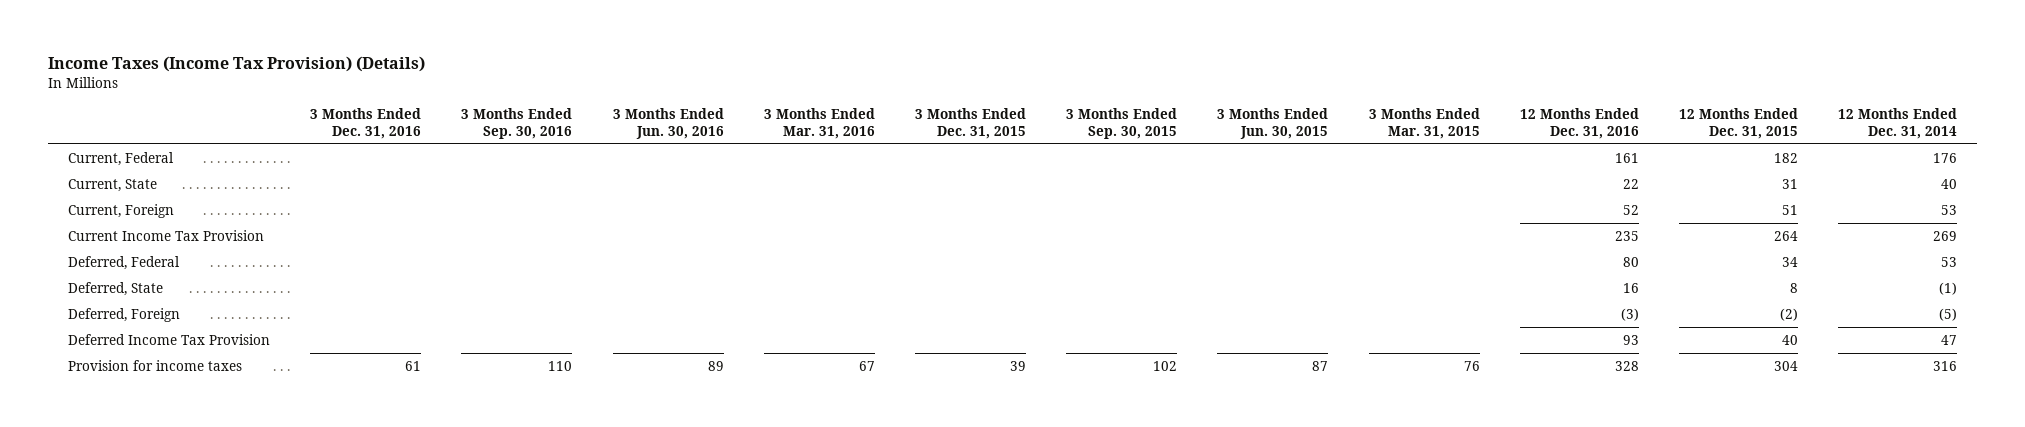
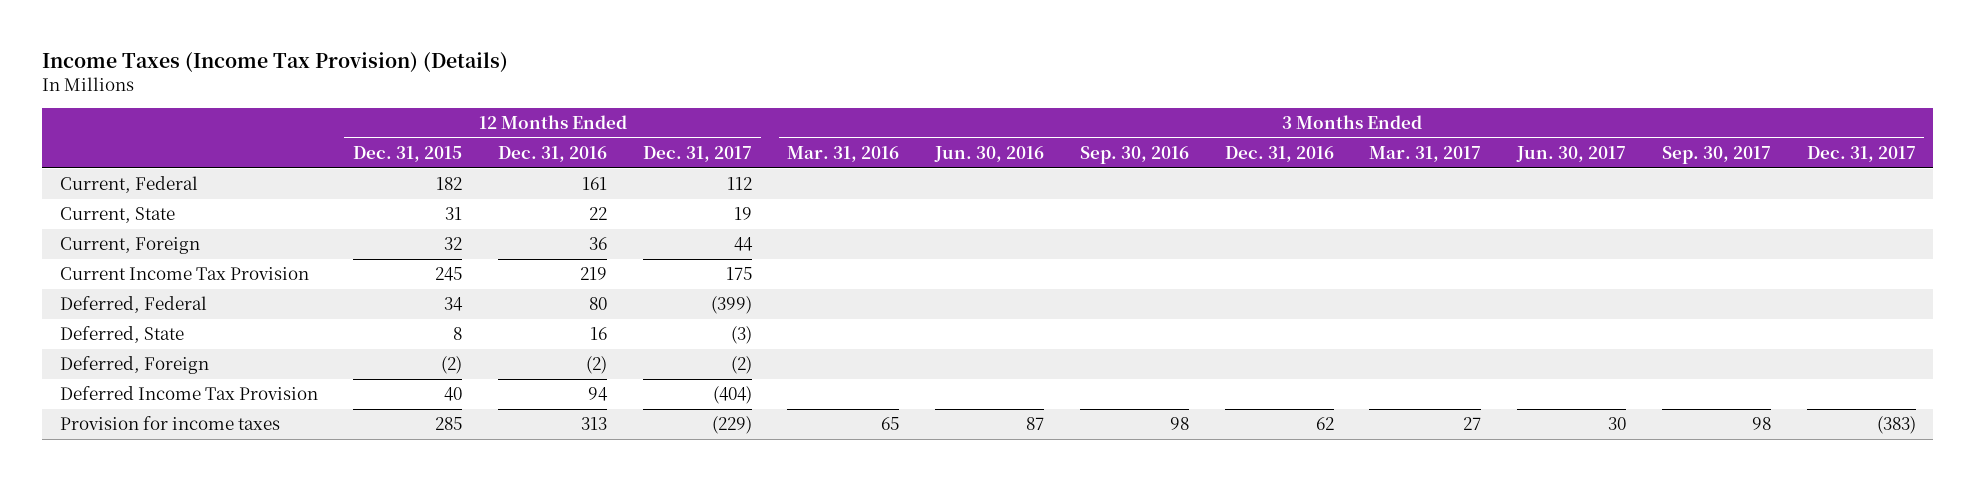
[915,108,1027,139] 3 Months Ended Dec. 31, 2015 -> none
[1066,108,1178,139] 3 Months Ended Sep. 30, 2015 -> none
[1217,108,1329,139] 3 Months Ended Jun. 30, 2015 -> none
[1368,108,1480,139] 3 Months Ended Mar. 31, 2015 -> none
[1838,108,1958,139] 12 Months Ended Dec. 31, 2014 -> none
none -> [642,145,752,162] Dec. 31, 2017
none -> [1369,145,1482,162] Mar. 31, 2017
none -> [1516,145,1627,162] Jun. 30, 2017
none -> [1661,145,1771,164] Sep. 30, 2017
none -> [1806,145,1916,162] Dec. 31, 2017
[1622,204,1639,215] 52 -> [589,237,608,251] 36
[1782,204,1799,215] 51 -> [444,237,463,251] 32
[1614,230,1639,241] 235 -> [580,267,608,281] 219
[1774,230,1799,241] 264 -> [435,267,463,282] 245
[1620,307,1639,321] (3) -> [586,356,608,375] (2)
[1622,334,1639,345] 93 -> [588,387,609,402] 94
[405,360,422,371] 61 -> [1315,417,1334,431] 62
[548,360,573,371] 110 -> [1169,417,1189,431] 98
[707,360,724,371] 89 -> [1026,417,1045,431] 87
[858,360,875,371] 67 -> [881,417,900,431] 65
[1614,360,1639,371] 328 -> [581,417,608,431] 313
[1774,360,1799,371] 304 -> [435,417,463,431] 285

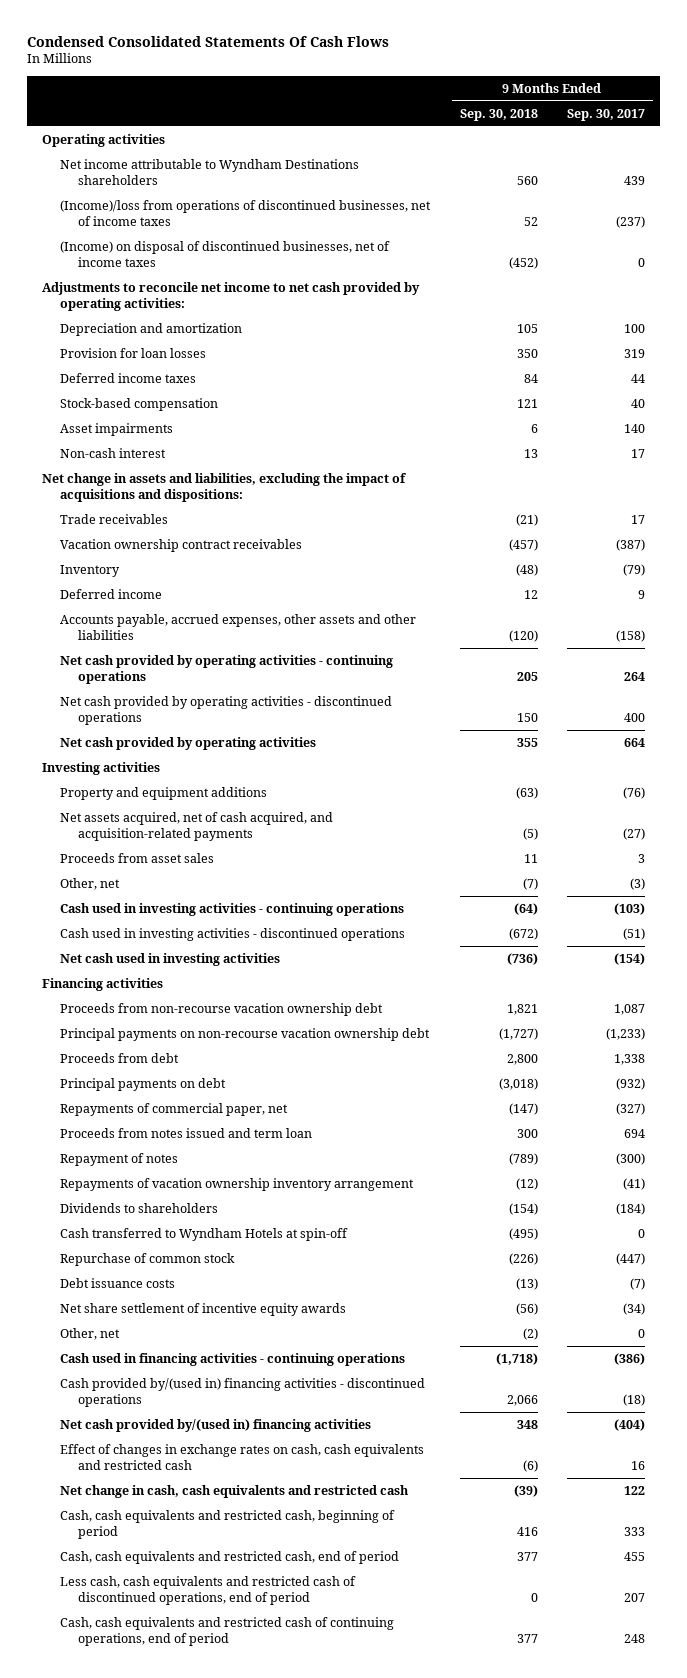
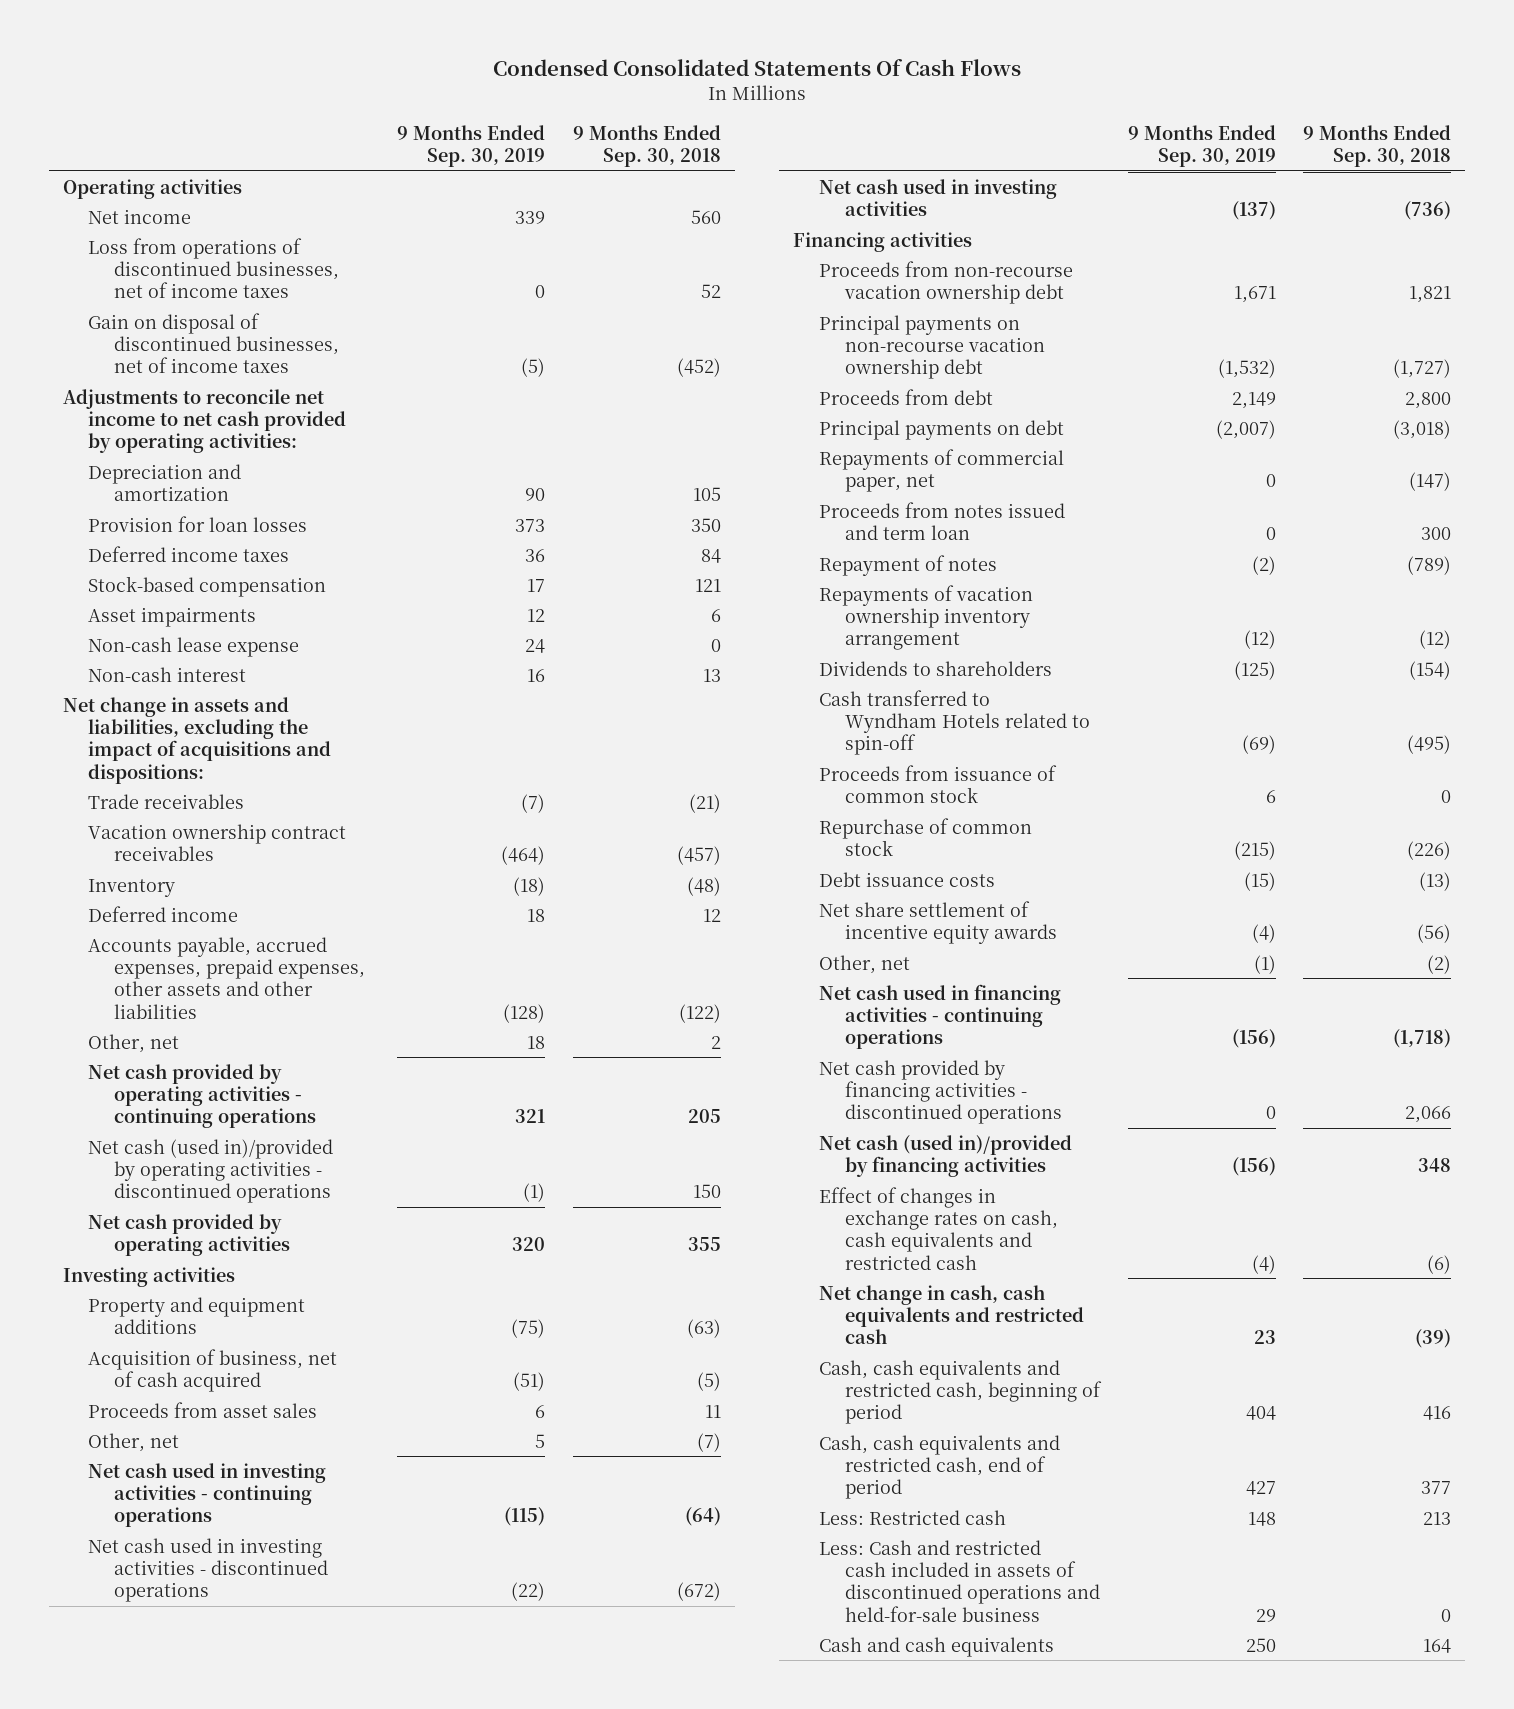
[567,108,646,121] Sep. 30, 2017 -> none
none -> [396,124,545,168] 9 Months Ended Sep. 30, 2019
[60,159,360,185] Net income attributable to Wyndham Destinations shareholders -> [88,208,192,224] Net income
[60,200,432,226] (Income)/loss from operations of discontinued businesses, net of income taxes -> [88,237,340,299] Loss from operations of discontinued businesses, net of income taxes
[60,241,391,267] (Income) on disposal of discontinued businesses, net of income taxes -> [88,312,340,374] Gain on disposal of discontinued businesses, net of income taxes
none -> [88,636,300,657] Non-cash lease expense
[60,614,417,640] Accounts payable, accrued expenses, other assets and other liabilities -> [88,936,366,1019] Accounts payable, accrued expenses, prepaid expenses, other assets and other liabilities
[508,629,538,642] (120) -> [678,1003,721,1023] (122)
none -> [88,1033,180,1053] Other, net
[60,696,393,725] Net cash provided by operating activities - discontinued operations -> [88,1138,334,1204] Net cash (used in)/provided by operating activities - discontinued operations
[60,812,334,841] Net assets acquired, net of cash acquired, and acquisition-related payments -> [88,1348,338,1393] Acquisition of business, net of cash acquired
[60,903,405,917] Cash used in investing activities - continuing operations -> [88,1462,327,1528] Net cash used in investing activities - continuing operations
[60,928,406,942] Cash used in investing activities - discontinued operations -> [88,1537,329,1603] Net cash used in investing activities - discontinued operations
[60,1228,349,1242] Cash transferred to Wyndham Hotels at spin-off -> [819,689,1090,756] Cash transferred to Wyndham Hotels related to spin-off
none -> [819,764,1058,804] Proceeds from issuance of common stock
[60,1353,406,1367] Cash used in financing activities - continuing operations -> [819,983,1062,1050] Net cash used in financing activities - continuing operations
[60,1378,426,1407] Cash provided by/(used in) financing activities - discontinued operations -> [819,1059,1062,1125] Net cash provided by financing activities - discontinued operations
[60,1419,372,1433] Net cash provided by/(used in) financing activities -> [819,1134,1073,1178] Net cash (used in)/provided by financing activities
[60,1576,357,1605] Less cash, cash equivalents and restricted cash of discontinued operations, end of period -> none
[60,1617,395,1646] Cash, cash equivalents and restricted cash of continuing operations, end of period -> none
none -> [819,1509,1007,1525] Less: Restricted cash
none -> [819,1539,1100,1622] Less: Cash and restricted cash included in assets of discontinued operations and held-for-sale business
none -> [819,1636,1055,1657] Cash and cash equivalents

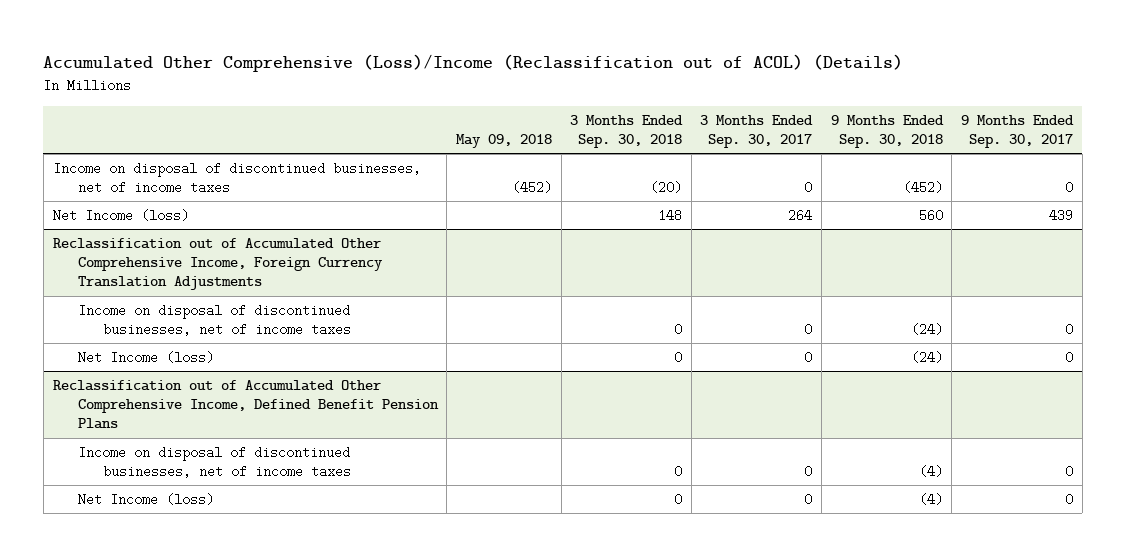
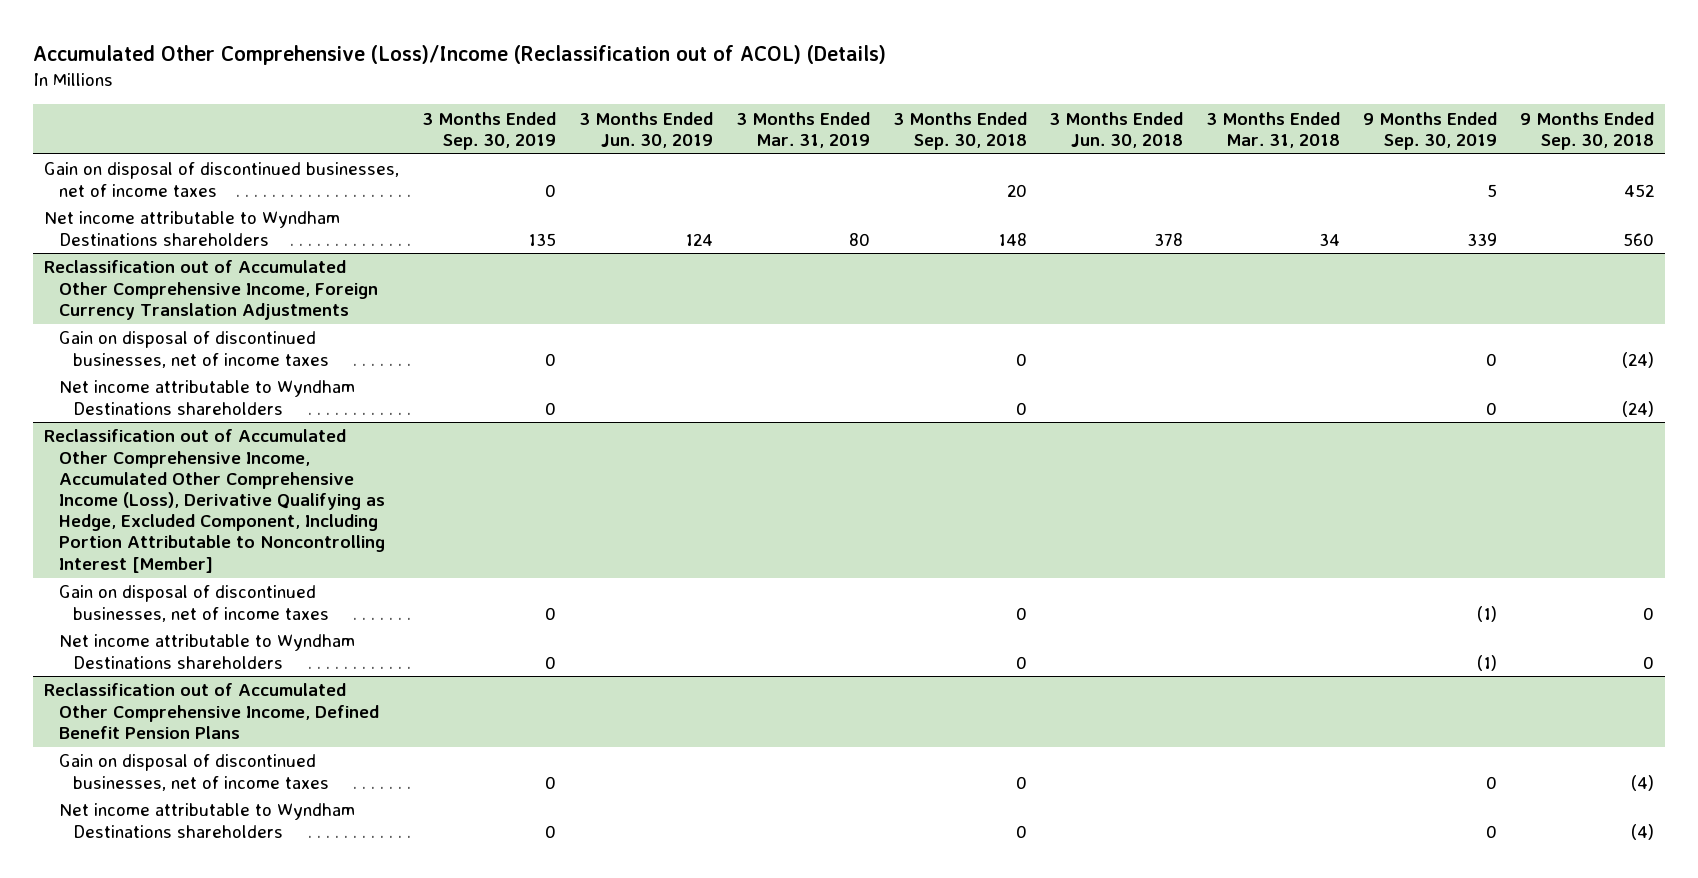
[455,134,552,149] May 09, 2018 -> none
[700,115,814,149] 3 Months Ended Sep. 30, 2017 -> none
[960,115,1074,149] 9 Months Ended Sep. 30, 2017 -> none
none -> [422,111,557,150] 3 Months Ended Sep. 30, 2019
none -> [578,111,713,148] 3 Months Ended Jun. 30, 2019
none -> [735,111,870,148] 3 Months Ended Mar. 31, 2019
none -> [1049,111,1184,148] 3 Months Ended Jun. 30, 2018
none -> [1206,111,1341,148] 3 Months Ended Mar. 31, 2018
none -> [1363,111,1498,150] 9 Months Ended Sep. 30, 2019
[52,161,421,195] Income on disposal of discontinued businesses, net of income taxes -> [44,162,400,197] Gain on disposal of discontinued businesses, net of income taxes
[650,181,683,195] (20) -> [1006,183,1027,197] 20
[902,181,943,195] (452) -> [1624,183,1655,197] 452
[52,208,189,222] Net Income (loss) -> [44,211,341,246] Net income attributable to Wyndham Destinations shareholders
[77,303,351,337] Income on disposal of discontinued businesses, net of income taxes -> [58,331,329,368] Gain on disposal of discontinued businesses, net of income taxes
[77,350,214,364] Net Income (loss) -> [58,380,355,415] Net income attributable to Wyndham Destinations shareholders
none -> [44,429,385,573] Reclassification out of Accumulated Other Comprehensive Income, Accumulated Other Comprehensive Income (Loss), Derivative Qualifying as Hedge, Excluded Component, Including Portion Attributable to Noncontrolling Interest [Member]
none -> [58,585,329,622] Gain on disposal of discontinued businesses, net of income taxes
none -> [58,634,355,669] Net income attributable to Wyndham Destinations shareholders
[77,445,351,479] Income on disposal of discontinued businesses, net of income taxes -> [58,754,329,791] Gain on disposal of discontinued businesses, net of income taxes
[77,492,214,506] Net Income (loss) -> [58,803,355,838] Net income attributable to Wyndham Destinations shareholders

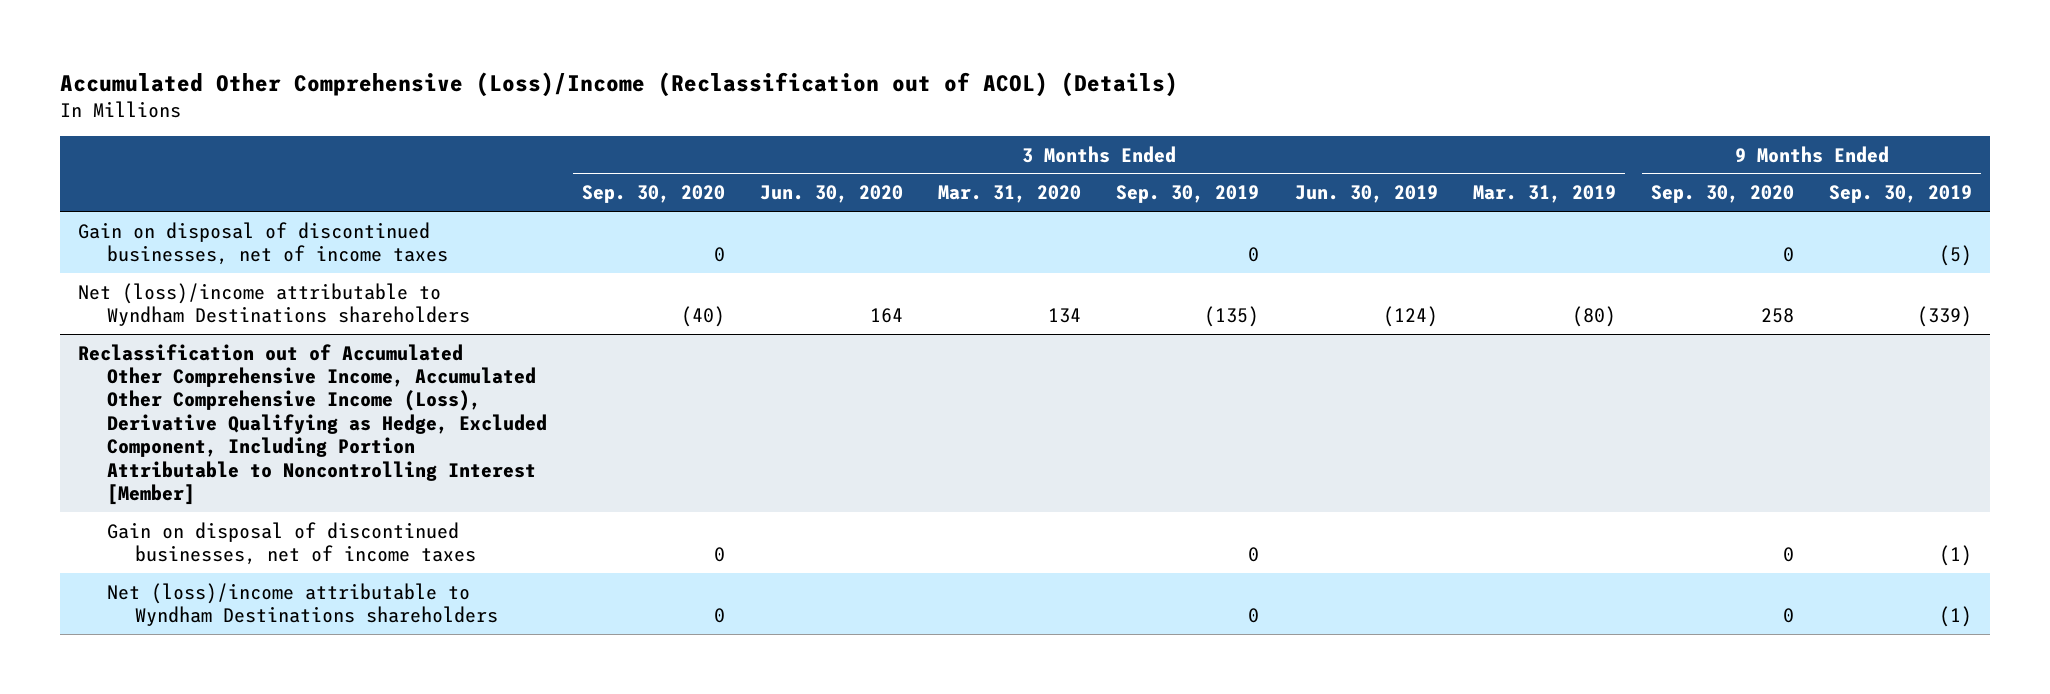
[892,111,1027,150] 3 Months Ended Sep. 30, 2018 -> none
[1049,111,1184,148] 3 Months Ended Jun. 30, 2018 -> none
[1206,111,1341,148] 3 Months Ended Mar. 31, 2018 -> none
[1520,111,1655,150] 9 Months Ended Sep. 30, 2018 -> none
none -> [581,185,725,204] Sep. 30, 2020
none -> [759,185,903,204] Jun. 30, 2020
none -> [938,185,1082,204] Mar. 31, 2020
none -> [1651,185,1795,204] Sep. 30, 2020
[44,260,378,320] Reclassification out of Accumulated Other Comprehensive Income, Foreign Currency Translation Adjustments -> none
[58,331,329,368] Gain on disposal of discontinued businesses, net of income taxes -> none
[58,380,355,415] Net income attributable to Wyndham Destinations shareholders -> none
[1487,183,1498,197] 5 -> [1939,244,1973,266] (5)
[44,211,341,246] Net income attributable to Wyndham Destinations shareholders -> [77,282,470,326] Net (loss)/income attributable to Wyndham Destinations shareholders
[528,232,557,246] 135 -> [1204,305,1260,327] (135)
[684,232,713,246] 124 -> [1382,305,1438,327] (124)
[848,232,870,246] 80 -> [1571,305,1616,327] (80)
[1467,232,1498,246] 339 -> [1917,305,1973,327] (339)
[44,683,379,739] Reclassification out of Accumulated Other Comprehensive Income, Defined Benefit Pension Plans -> none
[58,754,329,791] Gain on disposal of discontinued businesses, net of income taxes -> none
[58,803,355,838] Net income attributable to Wyndham Destinations shareholders -> none
[58,634,355,669] Net income attributable to Wyndham Destinations shareholders -> [106,582,499,626] Net (loss)/income attributable to Wyndham Destinations shareholders

